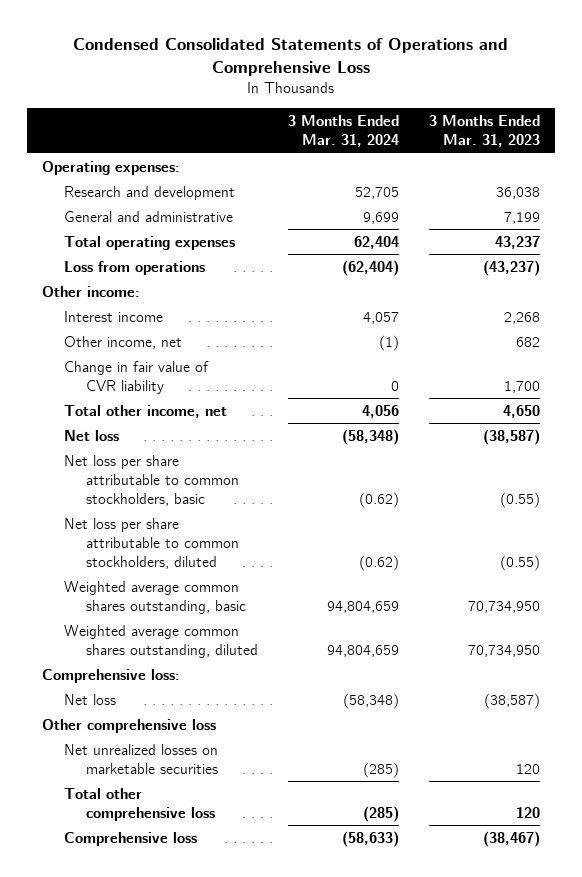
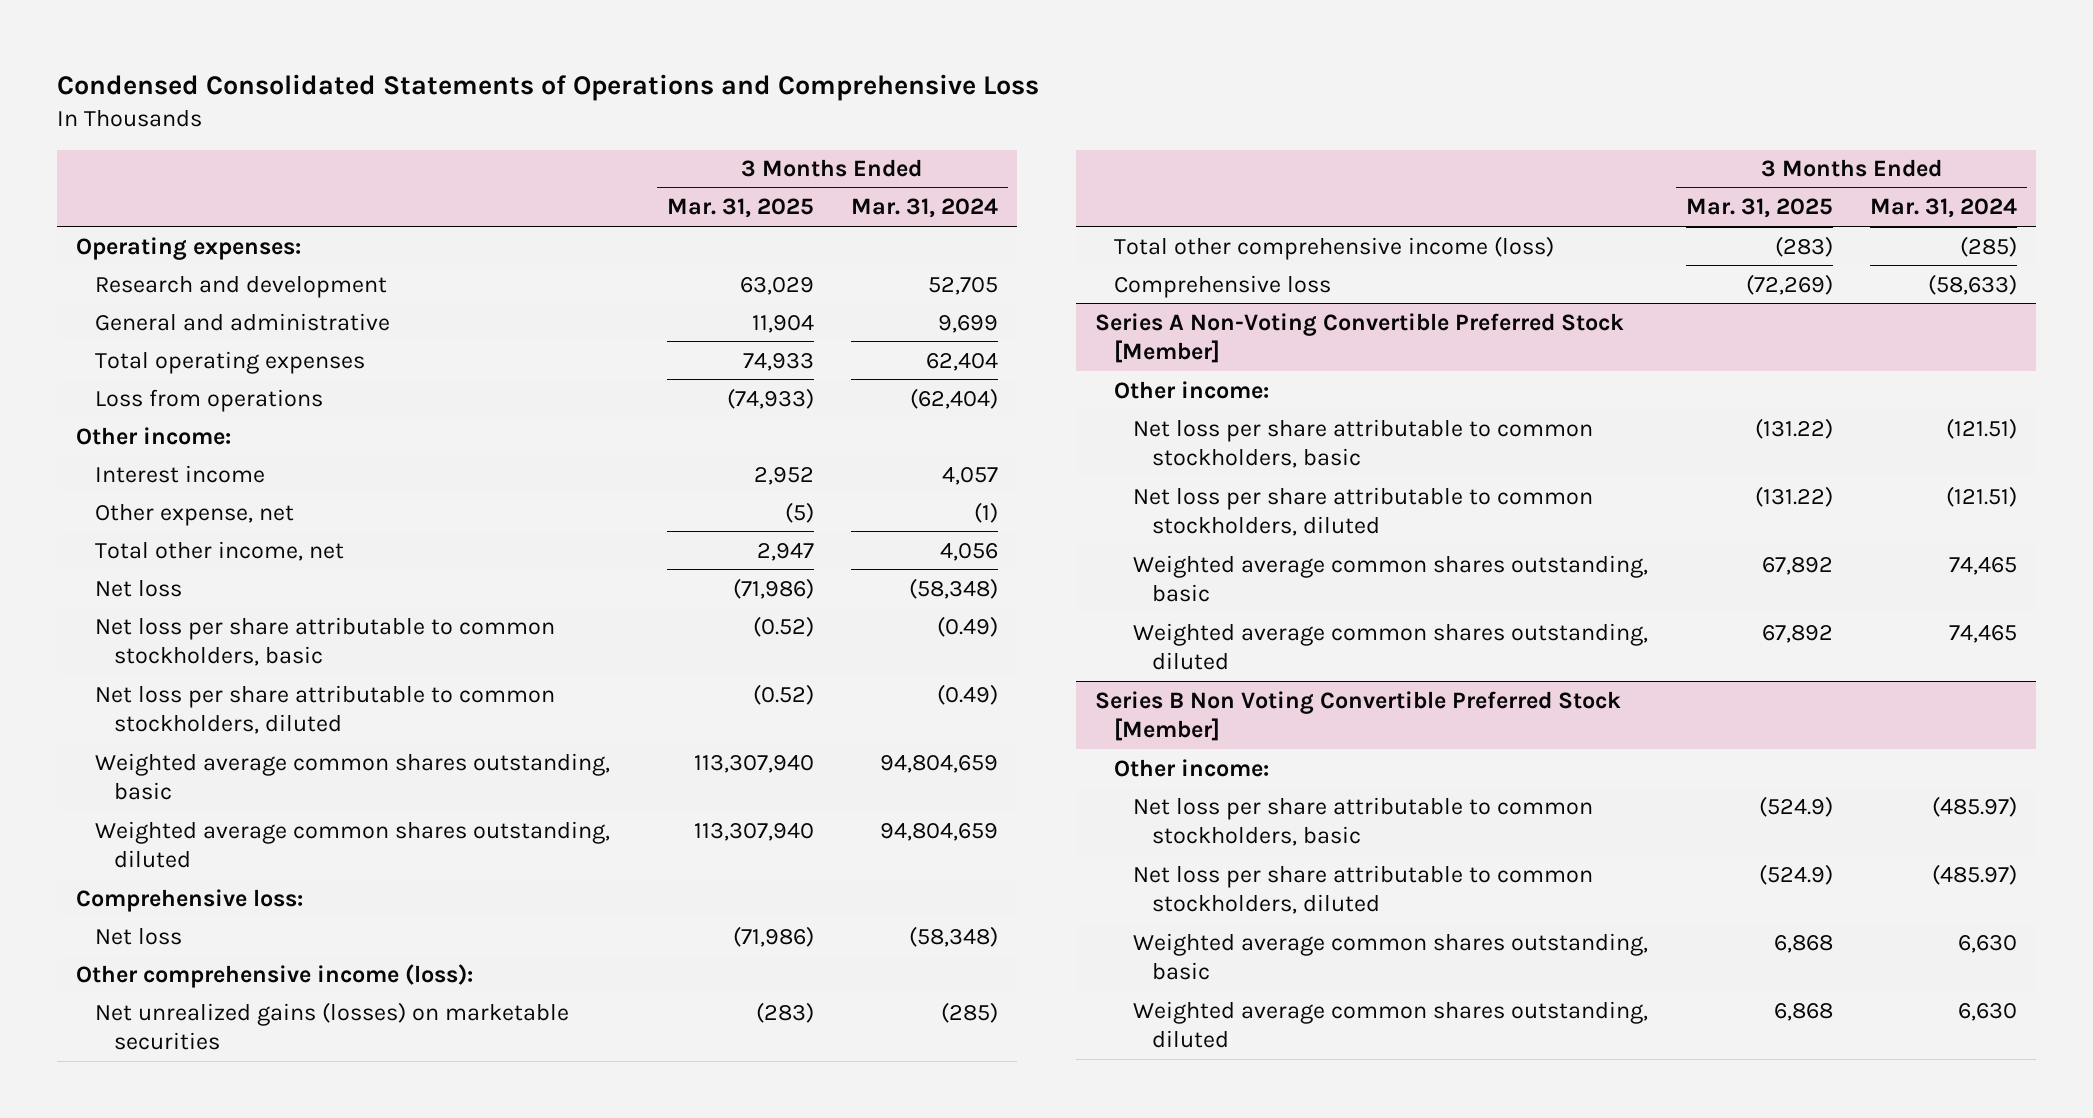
[428,115,540,148] 3 Months Ended Mar. 31, 2023 -> none
none -> [666,198,814,219] Mar. 31, 2025
[63,360,209,394] Change in fair value of CVR liability -> none
[63,335,182,349] Other income, net -> [95,502,295,526] Other expense, net
[358,491,399,508] (0.62) -> [937,615,999,637] (0.49)
[358,554,399,571] (0.62) -> [937,683,999,705] (0.49)
[41,718,216,733] Other comprehensive loss -> [75,963,473,988] Other comprehensive income (loss):
[63,743,218,774] Net unrealized losses on marketable securities -> [95,1001,570,1050] Net unrealized gains (losses) on marketable securities
[63,787,215,821] Total other comprehensive loss -> [1114,235,1555,260] Total other comprehensive income (loss)
none -> [1095,312,1625,363] Series A Non-Voting Convertible Preferred Stock [Member]
none -> [1114,380,1270,399] Other income:
none -> [1133,418,1594,468] Net loss per share attributable to common stockholders, basic
none -> [1133,486,1594,536] Net loss per share attributable to common stockholders, diluted
none -> [1133,554,1649,602] Weighted average common shares outstanding, basic
none -> [1133,622,1649,670] Weighted average common shares outstanding, diluted
none -> [1095,690,1622,741] Series B Non Voting Convertible Preferred Stock [Member]
none -> [1114,758,1270,777] Other income:
none -> [1133,796,1594,846] Net loss per share attributable to common stockholders, basic
none -> [1133,864,1594,914] Net loss per share attributable to common stockholders, diluted
none -> [1133,932,1649,980] Weighted average common shares outstanding, basic
none -> [1133,1000,1649,1048] Weighted average common shares outstanding, diluted

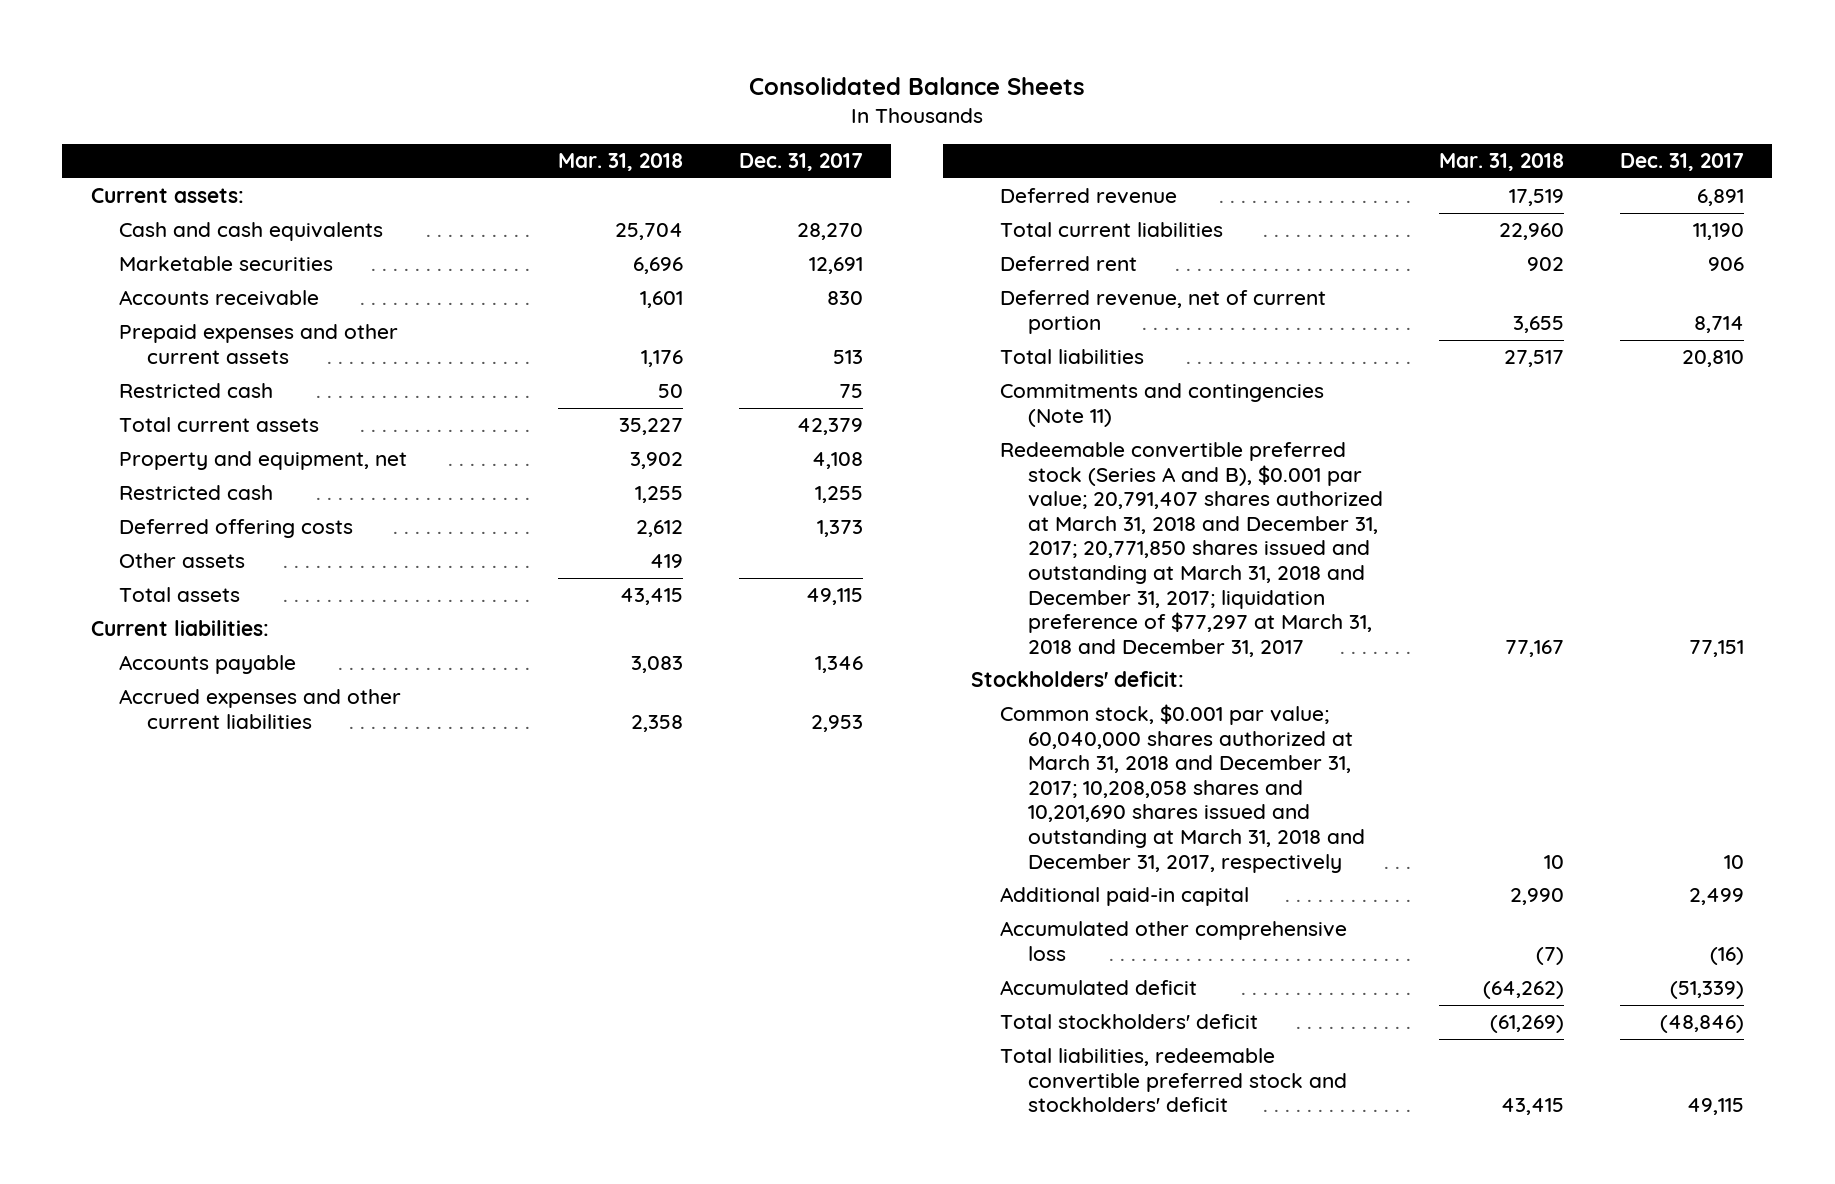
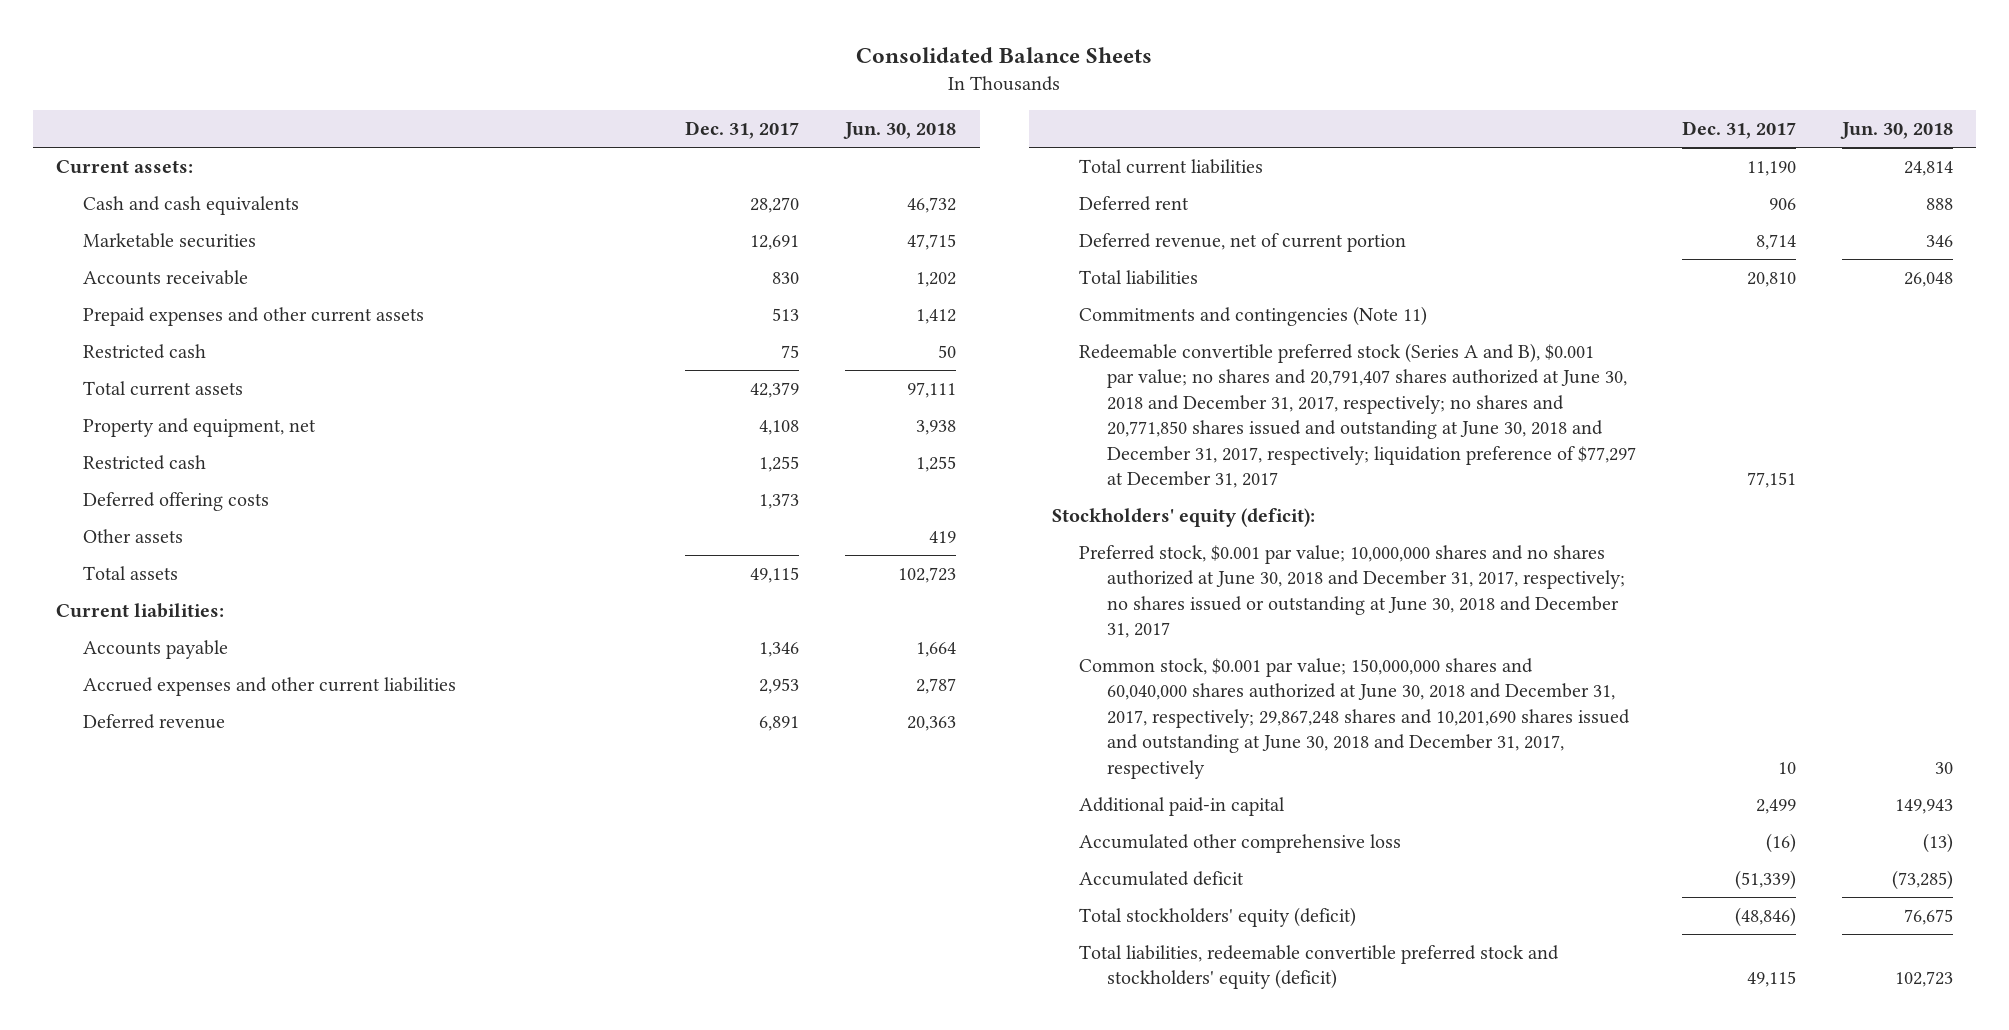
[558,153,684,172] Mar. 31, 2018 -> none
none -> [843,121,957,139] Jun. 30, 2018
[999,442,1384,657] Redeemable convertible preferred stock (Series A and B), $0.001 par value; 20,791,407 shares authorized at March 31, 2018 and December 31, 2017; 20,771,850 shares issued and outstanding at March 31, 2018 and December 31, 2017; liquidation preference of $77,297 at March 31, 2018 and December 31, 2017 -> [1079,343,1636,488] Redeemable convertible preferred stock (Series A and B), $0.001 par value; no shares and 20,791,407 shares authorized at June 30, 2018 and December 31, 2017, respectively; no shares and 20,771,850 shares issued and outstanding at June 30, 2018 and December 31, 2017, respectively; liquidation preference of $77,297 at December 31, 2017
[971,671,1185,688] Stockholders' deficit: -> [1052,508,1316,528] Stockholders' equity (deficit):
none -> [1079,545,1625,639] Preferred stock, $0.001 par value; 10,000,000 shares and no shares authorized at June 30, 2018 and December 31, 2017, respectively; no shares issued or outstanding at June 30, 2018 and December 31, 2017
[999,704,1366,873] Common stock, $0.001 par value; 60,040,000 shares authorized at March 31, 2018 and December 31, 2017; 10,208,058 shares and 10,201,690 shares issued and outstanding at March 31, 2018 and December 31, 2017, respectively -> [1079,658,1630,779] Common stock, $0.001 par value; 150,000,000 shares and 60,040,000 shares authorized at June 30, 2018 and December 31, 2017, respectively; 29,867,248 shares and 10,201,690 shares issued and outstanding at June 30, 2018 and December 31, 2017, respectively
[999,1014,1258,1030] Total stockholders' deficit -> [1079,907,1357,928] Total stockholders' equity (deficit)
[999,1048,1348,1113] Total liabilities, redeemable convertible preferred stock and stockholders' deficit -> [1079,945,1560,990] Total liabilities, redeemable convertible preferred stock and stockholders' equity (deficit)

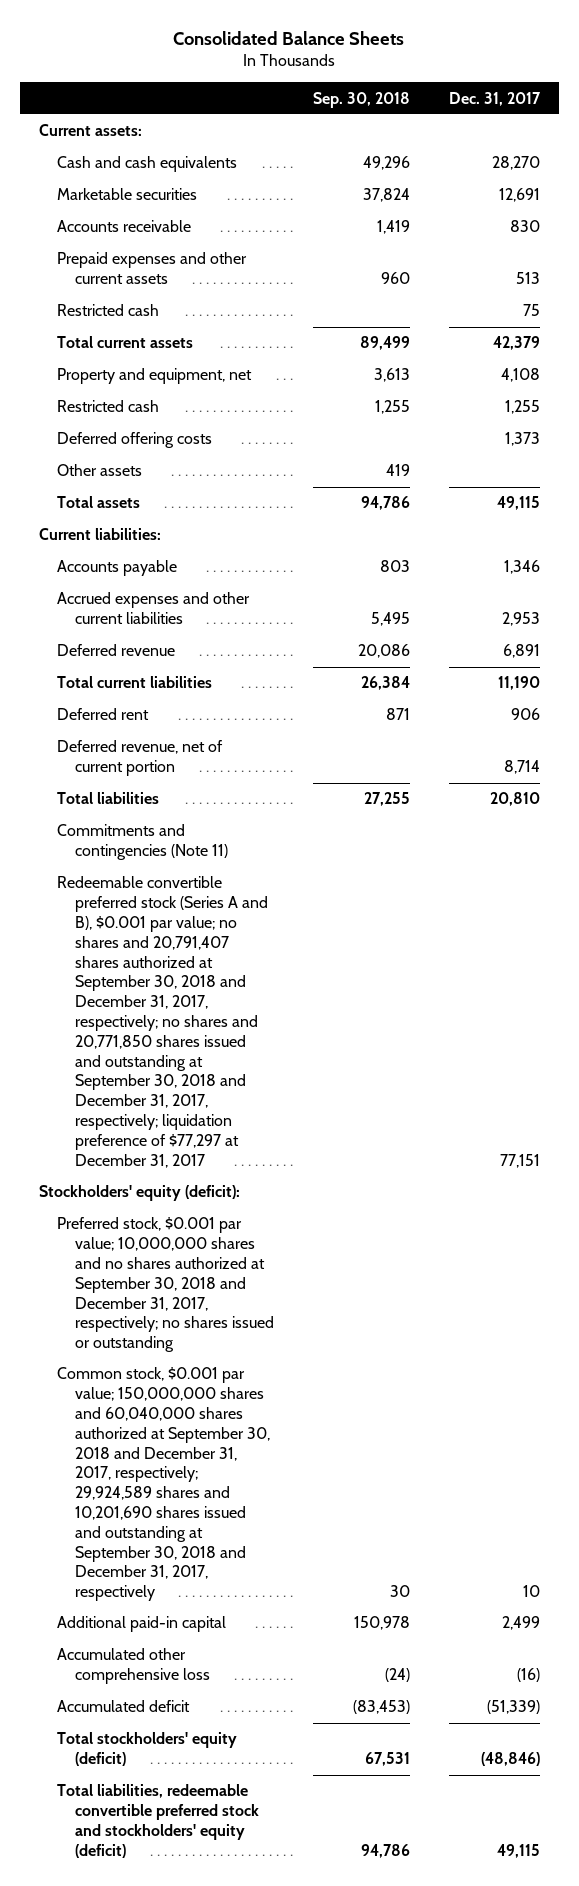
[843,121,957,139] Jun. 30, 2018 -> none
none -> [312,91,410,108] Sep. 30, 2018
[1079,343,1636,488] Redeemable convertible preferred stock (Series A and B), $0.001 par value; no shares and 20,791,407 shares authorized at June 30, 2018 and December 31, 2017, respectively; no shares and 20,771,850 shares issued and outstanding at June 30, 2018 and December 31, 2017, respectively; liquidation preference of $77,297 at December 31, 2017 -> [57,876,269,1168] Redeemable convertible preferred stock (Series A and B), $0.001 par value; no shares and 20,791,407 shares authorized at September 30, 2018 and December 31, 2017, respectively; no shares and 20,771,850 shares issued and outstanding at September 30, 2018 and December 31, 2017, respectively; liquidation preference of $77,297 at December 31, 2017
[1079,545,1625,639] Preferred stock, $0.001 par value; 10,000,000 shares and no shares authorized at June 30, 2018 and December 31, 2017, respectively; no shares issued or outstanding at June 30, 2018 and December 31, 2017 -> [57,1217,275,1353] Preferred stock, $0.001 par value; 10,000,000 shares and no shares authorized at September 30, 2018 and December 31, 2017, respectively; no shares issued or outstanding
[1079,658,1630,779] Common stock, $0.001 par value; 150,000,000 shares and 60,040,000 shares authorized at June 30, 2018 and December 31, 2017, respectively; 29,867,248 shares and 10,201,690 shares issued and outstanding at June 30, 2018 and December 31, 2017, respectively -> [57,1367,271,1602] Common stock, $0.001 par value; 150,000,000 shares and 60,040,000 shares authorized at September 30, 2018 and December 31, 2017, respectively; 29,924,589 shares and 10,201,690 shares issued and outstanding at September 30, 2018 and December 31, 2017, respectively

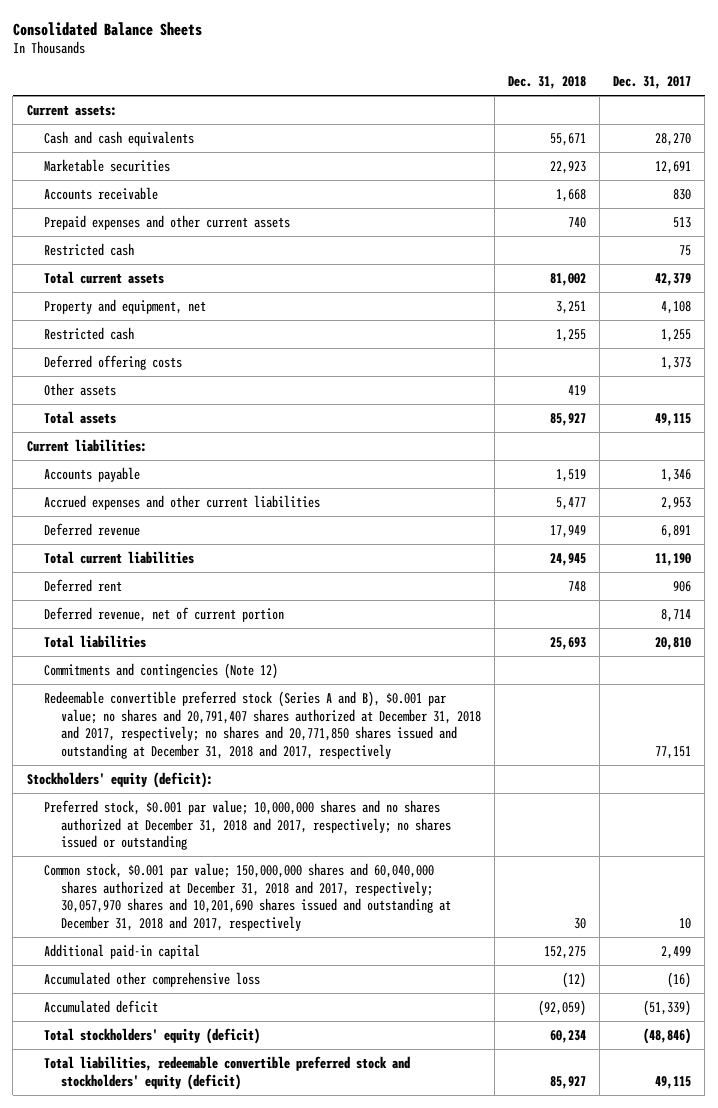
[312,91,410,108] Sep. 30, 2018 -> none
none -> [508,76,587,90] Dec. 31, 2018
[57,824,229,861] Commitments and contingencies (Note 11) -> [43,662,278,679] Commitments and contingencies (Note 12)
[57,876,269,1168] Redeemable convertible preferred stock (Series A and B), $0.001 par value; no shares and 20,791,407 shares authorized at September 30, 2018 and December 31, 2017, respectively; no shares and 20,771,850 shares issued and outstanding at September 30, 2018 and December 31, 2017, respectively; liquidation preference of $77,297 at December 31, 2017 -> [43,690,482,760] Redeemable convertible preferred stock (Series A and B), $0.001 par value; no shares and 20,791,407 shares authorized at December 31, 2018 and 2017, respectively; no shares and 20,771,850 shares issued and outstanding at December 31, 2018 and 2017, respectively
[57,1217,275,1353] Preferred stock, $0.001 par value; 10,000,000 shares and no shares authorized at September 30, 2018 and December 31, 2017, respectively; no shares issued or outstanding -> [43,799,452,851] Preferred stock, $0.001 par value; 10,000,000 shares and no shares authorized at December 31, 2018 and 2017, respectively; no shares issued or outstanding
[57,1367,271,1602] Common stock, $0.001 par value; 150,000,000 shares and 60,040,000 shares authorized at September 30, 2018 and December 31, 2017, respectively; 29,924,589 shares and 10,201,690 shares issued and outstanding at September 30, 2018 and December 31, 2017, respectively -> [43,862,452,932] Common stock, $0.001 par value; 150,000,000 shares and 60,040,000 shares authorized at December 31, 2018 and 2017, respectively; 30,057,970 shares and 10,201,690 shares issued and outstanding at December 31, 2018 and 2017, respectively

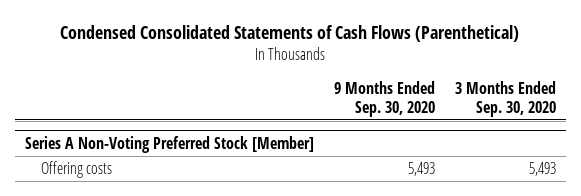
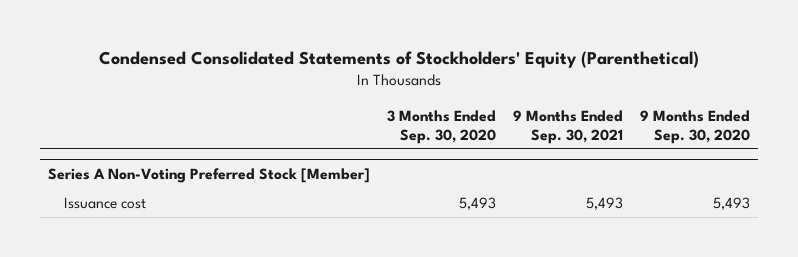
[60,25,520,43] Condensed Consolidated Statements of Cash Flows (Parenthetical) -> [99,51,700,69] Condensed Consolidated Statements of Stockholders' Equity (Parenthetical)
none -> [512,109,623,144] 9 Months Ended Sep. 30, 2021
[41,161,113,179] Offering costs -> [64,196,147,209] Issuance cost

